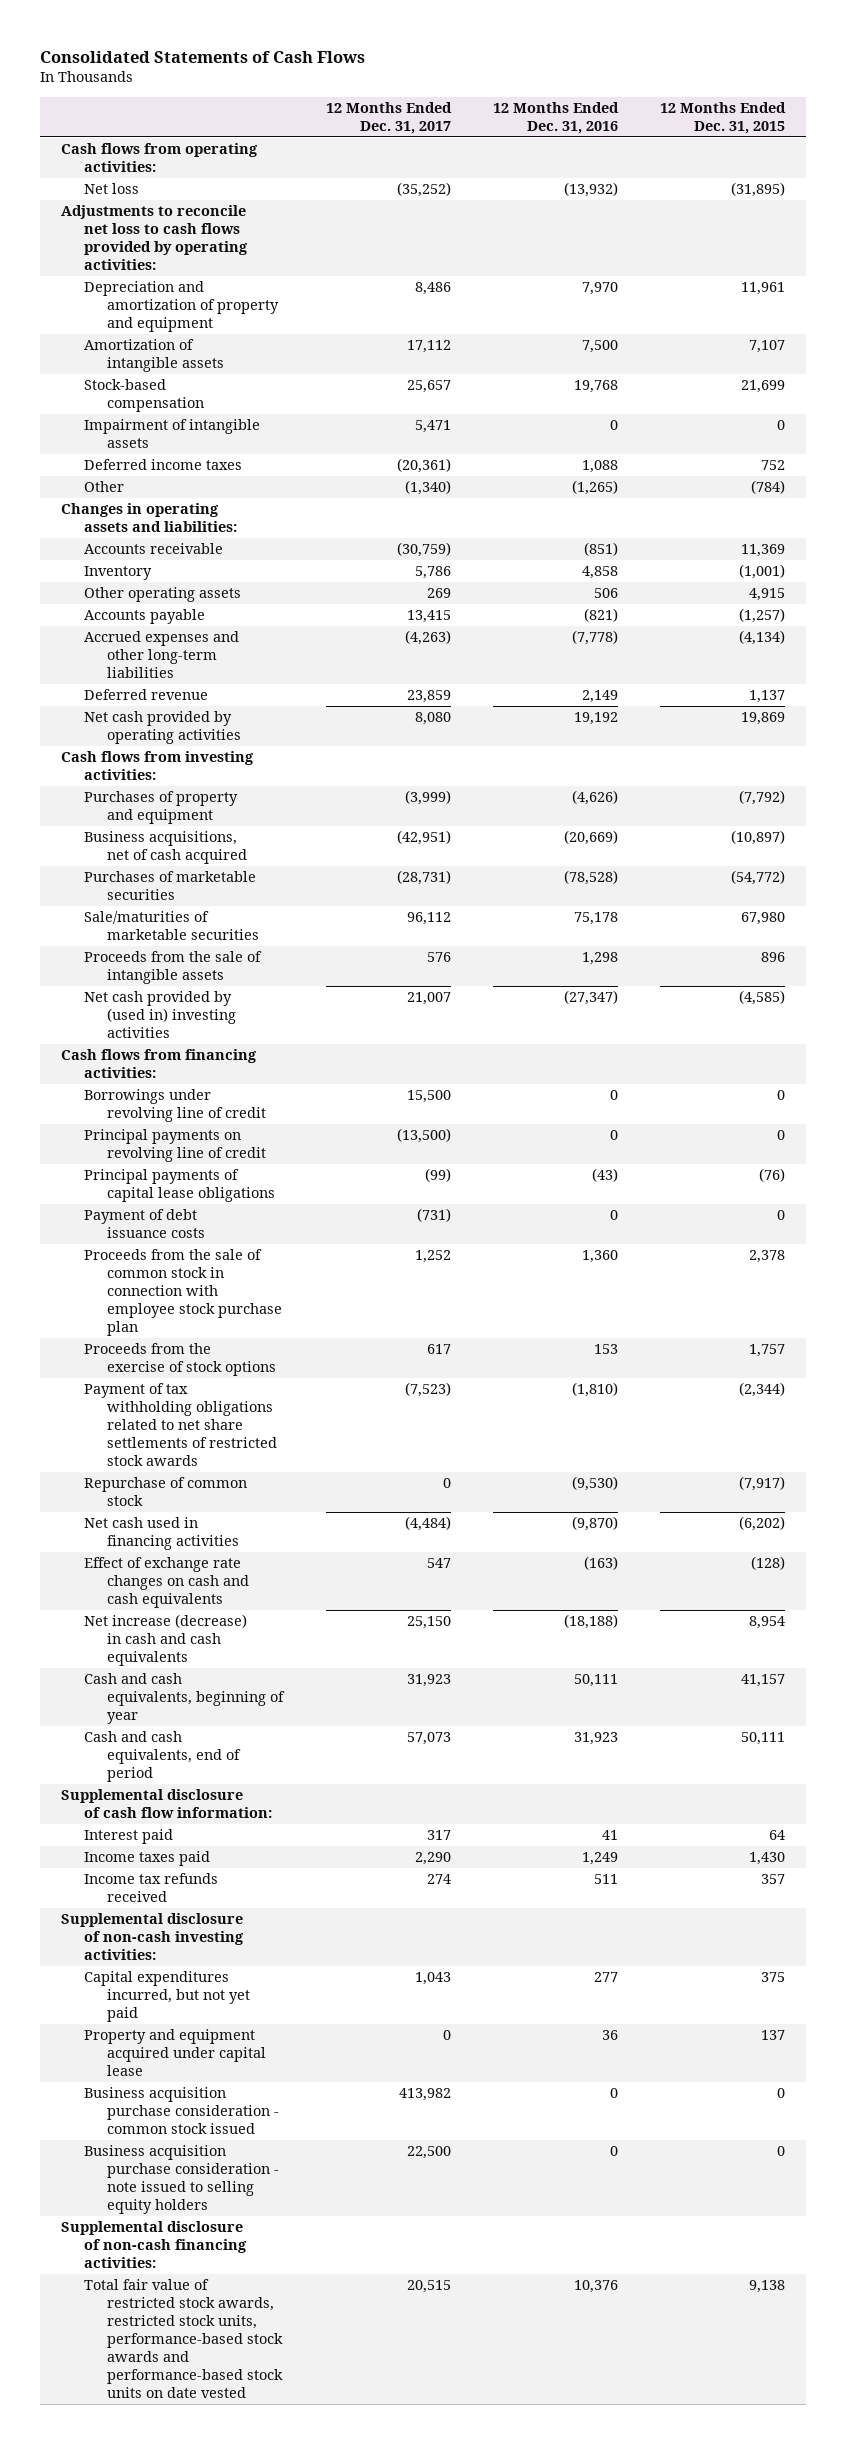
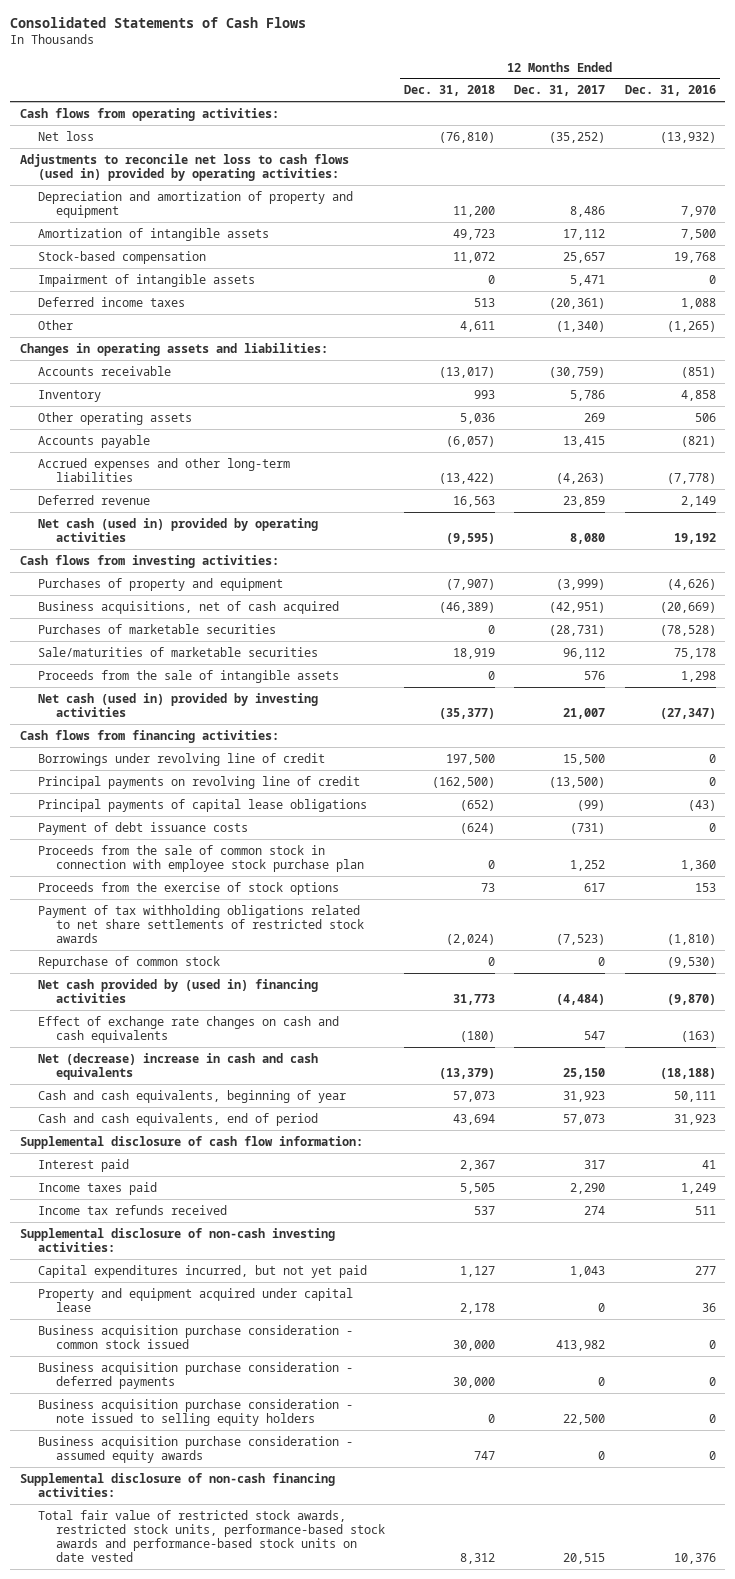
[659,101,786,134] 12 Months Ended Dec. 31, 2015 -> none
none -> [404,85,496,97] Dec. 31, 2018
[61,205,249,271] Adjustments to reconcile net loss to cash flows provided by operating activities: -> [19,153,349,181] Adjustments to reconcile net loss to cash flows (used in) provided by operating activities:
[84,711,242,745] Net cash provided by operating activities -> [37,517,318,542] Net cash (used in) provided by operating activities
[84,991,237,1039] Net cash provided by (used in) investing activities -> [37,692,318,717] Net cash (used in) provided by investing activities
[84,1517,240,1551] Net cash used in financing activities -> [37,978,318,1003] Net cash provided by (used in) financing activities
[84,1614,248,1667] Net increase (decrease) in cash and cash equivalents -> [37,1052,318,1080] Net (decrease) increase in cash and cash equivalents
none -> [37,1361,353,1389] Business acquisition purchase consideration - deferred payments
none -> [37,1435,353,1463] Business acquisition purchase consideration - assumed equity awards

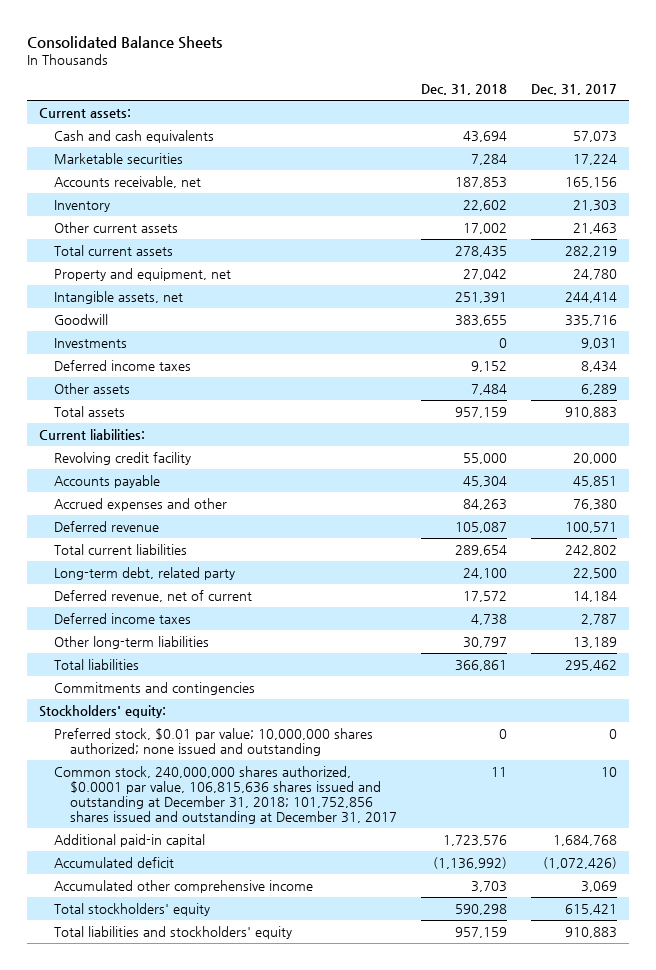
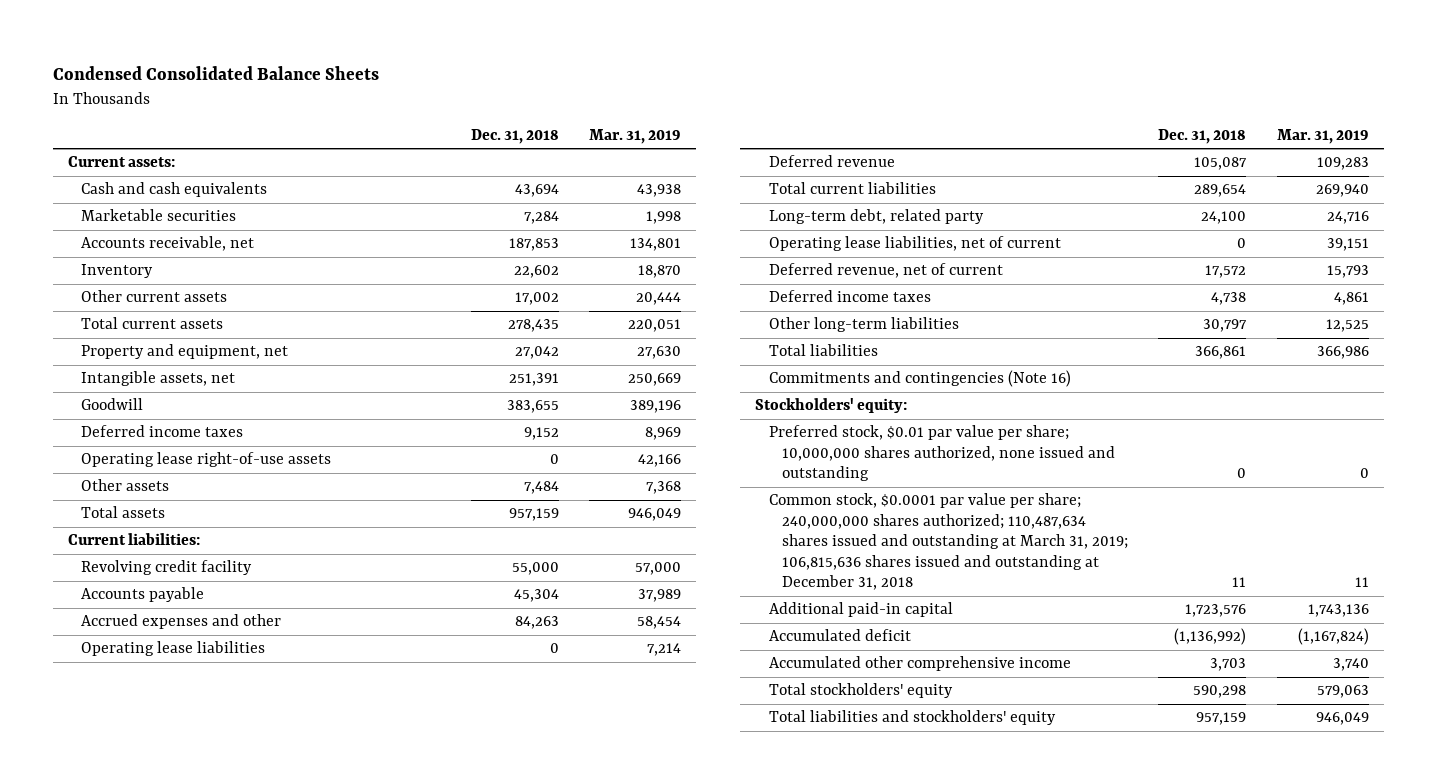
[26,35,222,49] Consolidated Balance Sheets -> [52,65,379,80] Condensed Consolidated Balance Sheets
[531,84,618,96] Dec. 31, 2017 -> none
none -> [589,128,682,144] Mar. 31, 2019
[54,338,128,349] Investments -> none
none -> [81,452,332,468] Operating lease right-of-use assets
none -> [81,641,266,657] Operating lease liabilities
none -> [768,236,1061,252] Operating lease liabilities, net of current
[54,682,256,696] Commitments and contingencies -> [768,370,1071,388] Commitments and contingencies (Note 16)
[54,728,374,757] Preferred stock, $0.01 par value; 10,000,000 shares authorized; none issued and outstanding -> [768,425,1115,482] Preferred stock, $0.01 par value per share; 10,000,000 shares authorized, none issued and outstanding
[54,766,397,825] Common stock, 240,000,000 shares authorized, $0.0001 par value, 106,815,636 shares issued and outstanding at December 31, 2018; 101,752,856 shares issued and outstanding at December 31, 2017 -> [768,493,1128,591] Common stock, $0.0001 par value per share; 240,000,000 shares authorized; 110,487,634 shares issued and outstanding at March 31, 2019; 106,815,636 shares issued and outstanding at December 31, 2018

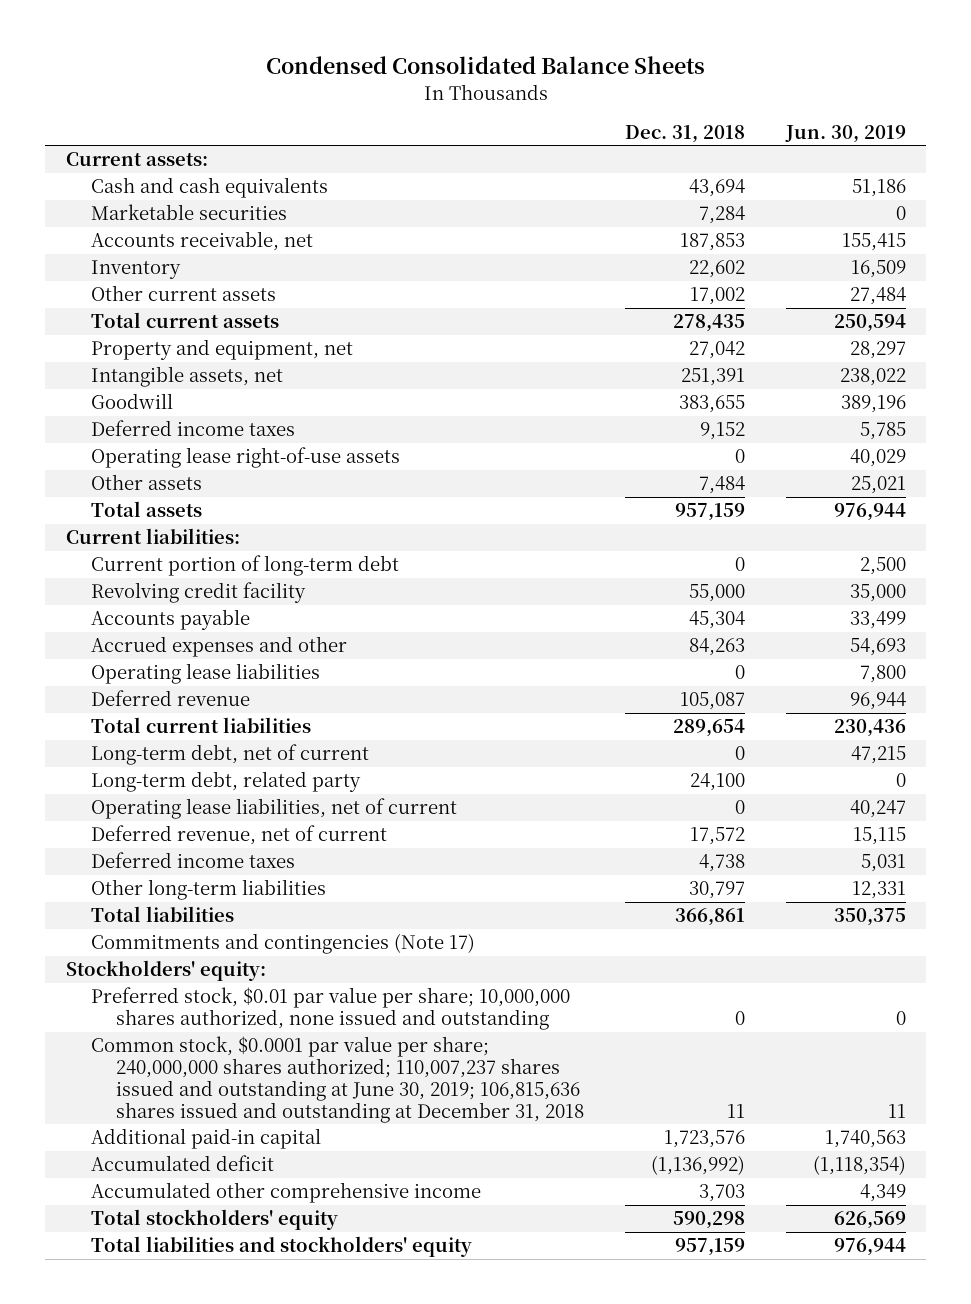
[589,128,682,144] Mar. 31, 2019 -> none
none -> [784,124,906,143] Jun. 30, 2019
none -> [90,555,399,577] Current portion of long-term debt
none -> [90,744,369,766] Long-term debt, net of current
[768,370,1071,388] Commitments and contingencies (Note 16) -> [90,933,475,955] Commitments and contingencies (Note 17)
[768,493,1128,591] Common stock, $0.0001 par value per share; 240,000,000 shares authorized; 110,487,634 shares issued and outstanding at March 31, 2019; 106,815,636 shares issued and outstanding at December 31, 2018 -> [90,1036,584,1123] Common stock, $0.0001 par value per share; 240,000,000 shares authorized; 110,007,237 shares issued and outstanding at June 30, 2019; 106,815,636 shares issued and outstanding at December 31, 2018

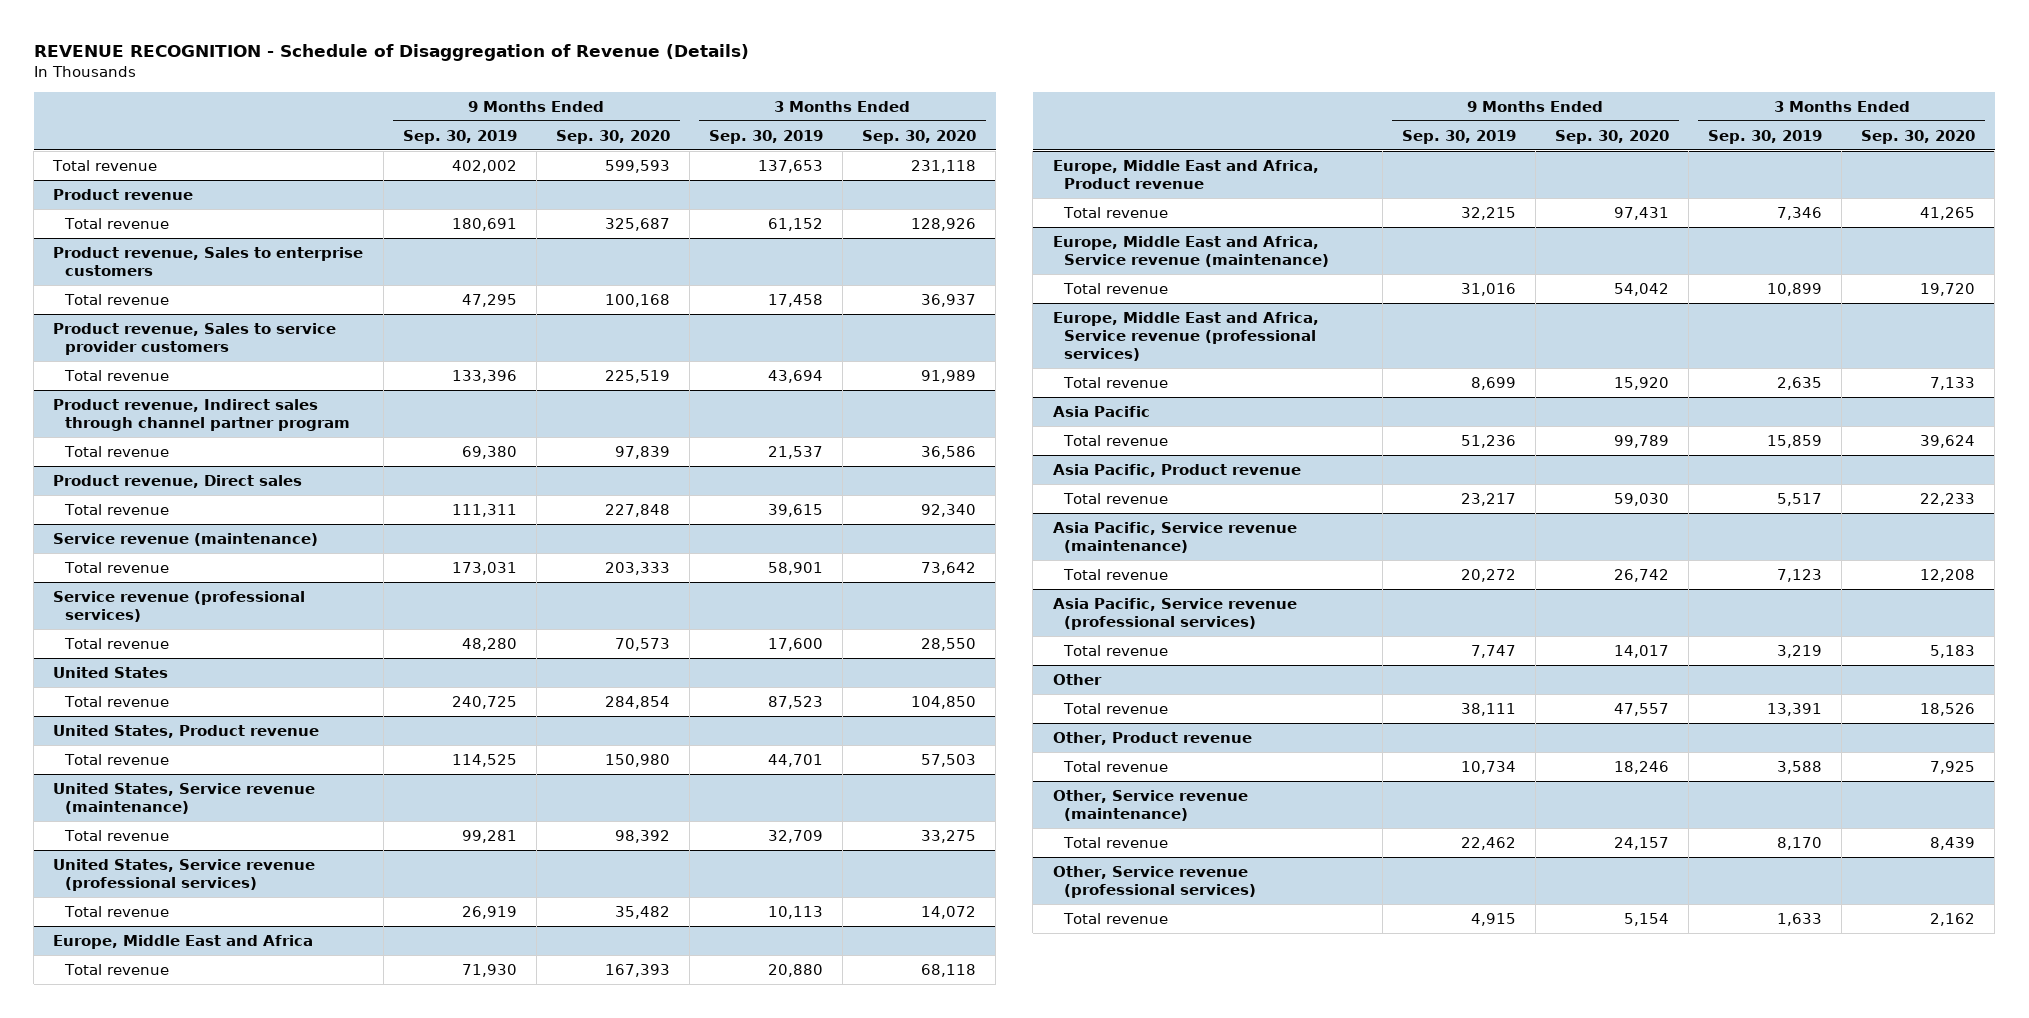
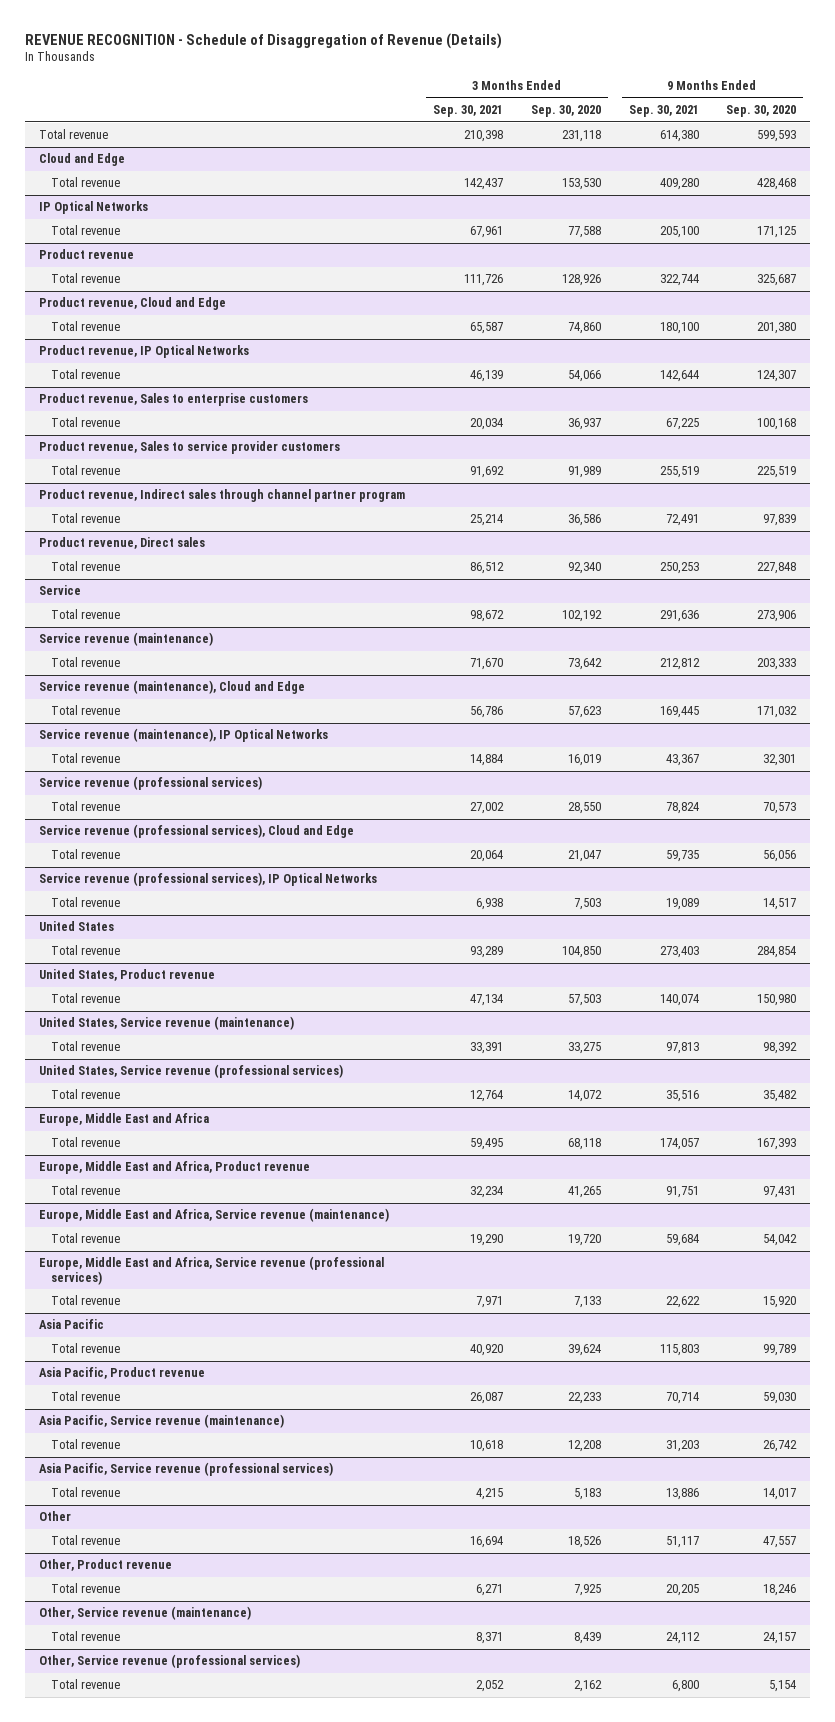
[402,129,517,144] Sep. 30, 2019 -> none
[708,129,823,144] Sep. 30, 2019 -> none
none -> [432,105,503,118] Sep. 30, 2021
none -> [628,105,699,118] Sep. 30, 2021
none -> [39,153,126,167] Cloud and Edge
none -> [51,177,121,188] Total revenue
none -> [39,201,149,215] IP Optical Networks
none -> [51,225,121,236] Total revenue
none -> [39,297,227,311] Product revenue, Cloud and Edge
none -> [51,321,121,332] Total revenue
none -> [39,345,250,359] Product revenue, IP Optical Networks
none -> [51,369,121,380] Total revenue
none -> [39,585,82,596] Service
none -> [51,609,121,620] Total revenue
none -> [39,680,306,695] Service revenue (maintenance), Cloud and Edge
none -> [51,705,121,716] Total revenue
none -> [39,728,329,743] Service revenue (maintenance), IP Optical Networks
none -> [51,753,121,764] Total revenue
none -> [39,824,355,839] Service revenue (professional services), Cloud and Edge
none -> [51,849,121,860] Total revenue
none -> [39,872,378,887] Service revenue (professional services), IP Optical Networks
none -> [51,897,121,908] Total revenue

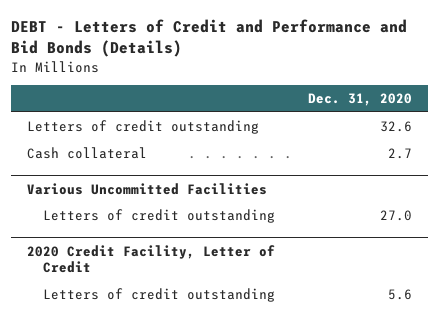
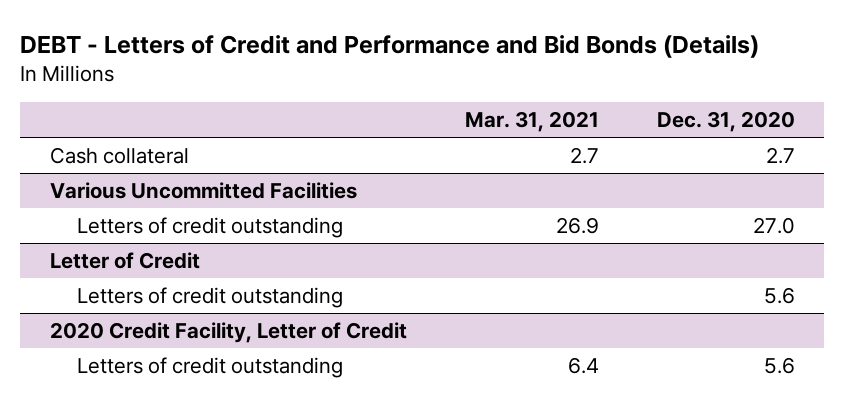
none -> [464,110,599,132] Mar. 31, 2021
[27,120,260,135] Letters of credit outstanding -> none
none -> [49,251,200,269] Letter of Credit
none -> [77,286,344,308] Letters of credit outstanding

